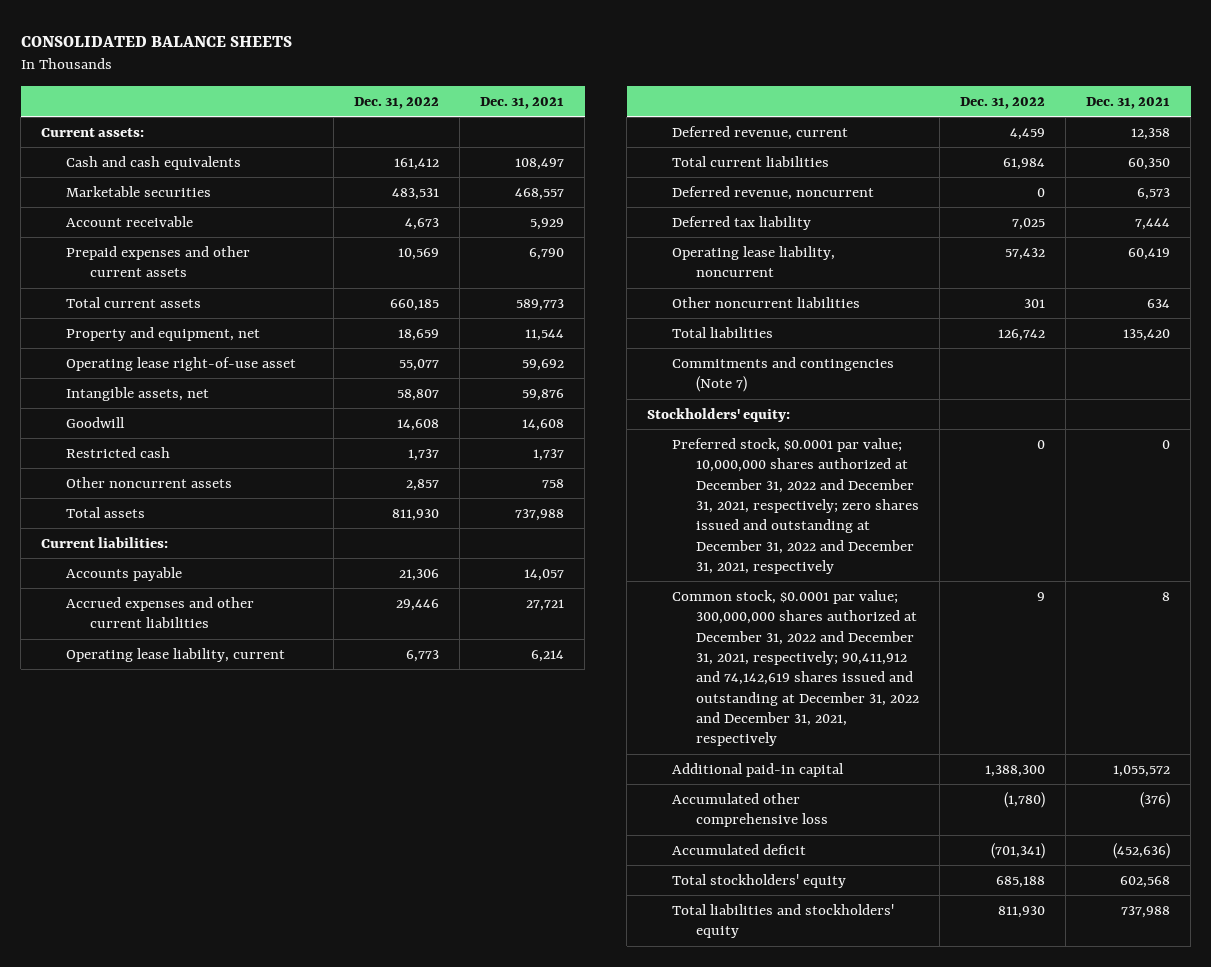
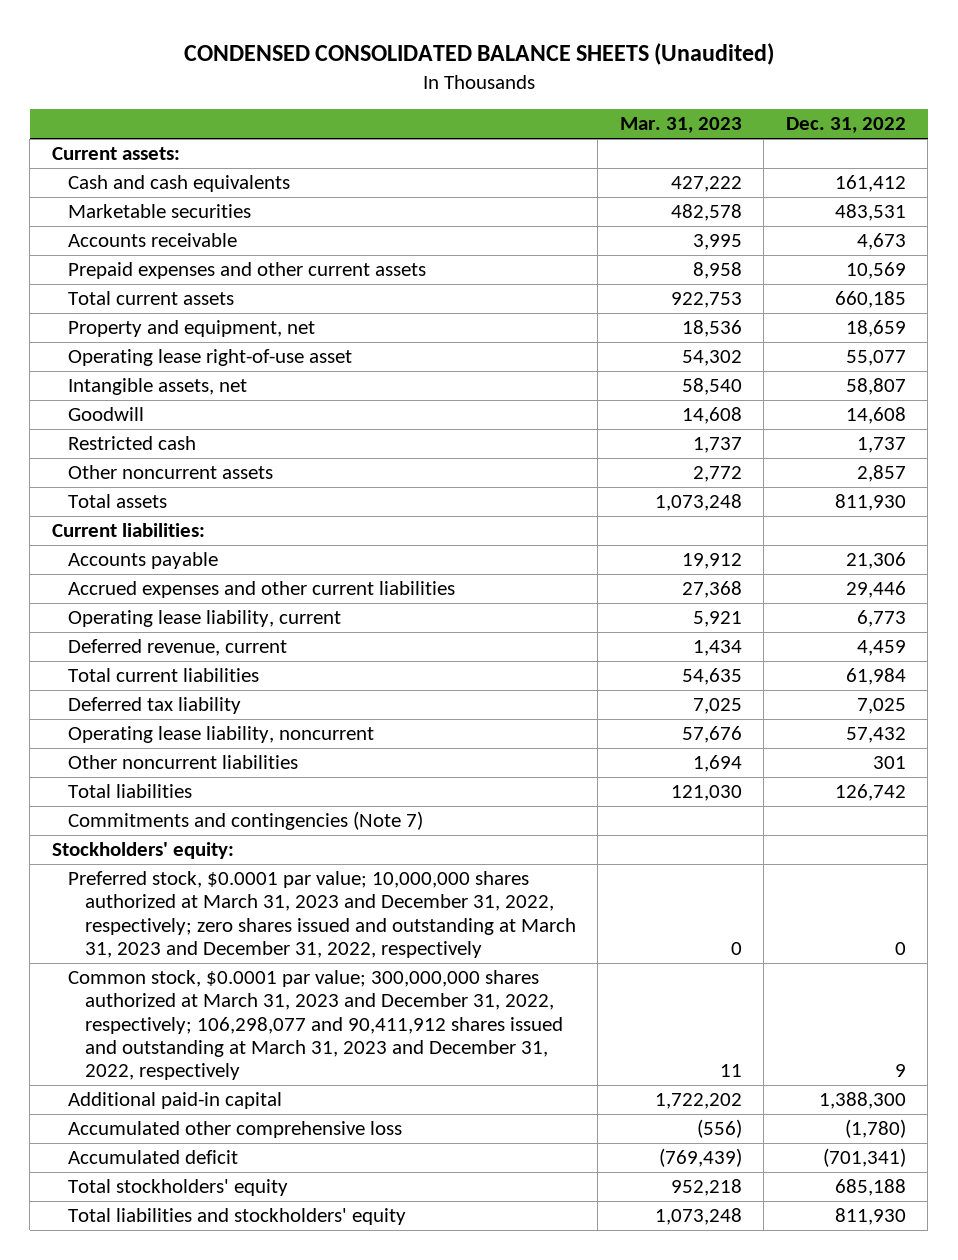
[20,35,292,47] CONSOLIDATED BALANCE SHEETS -> [183,43,774,66] CONDENSED CONSOLIDATED BALANCE SHEETS (Unaudited)
[480,96,565,109] Dec. 31, 2021 -> none
none -> [619,117,742,134] Mar. 31, 2023
[65,215,193,227] Account receivable -> [68,233,238,248] Accounts receivable
[671,185,874,200] Deferred revenue, noncurrent -> none
[671,437,920,574] Preferred stock, $0.0001 par value; 10,000,000 shares authorized at December 31, 2022 and December 31, 2021, respectively; zero shares issued and outstanding at December 31, 2022 and December 31, 2021, respectively -> [68,871,576,959] Preferred stock, $0.0001 par value; 10,000,000 shares authorized at March 31, 2023 and December 31, 2022, respectively; zero shares issued and outstanding at March 31, 2023 and December 31, 2022, respectively
[671,589,920,747] Common stock, $0.0001 par value; 300,000,000 shares authorized at December 31, 2022 and December 31, 2021, respectively; 90,411,912 and 74,142,619 shares issued and outstanding at December 31, 2022 and December 31, 2021, respectively -> [68,970,563,1081] Common stock, $0.0001 par value; 300,000,000 shares authorized at March 31, 2023 and December 31, 2022, respectively; 106,298,077 and 90,411,912 shares issued and outstanding at March 31, 2023 and December 31, 2022, respectively

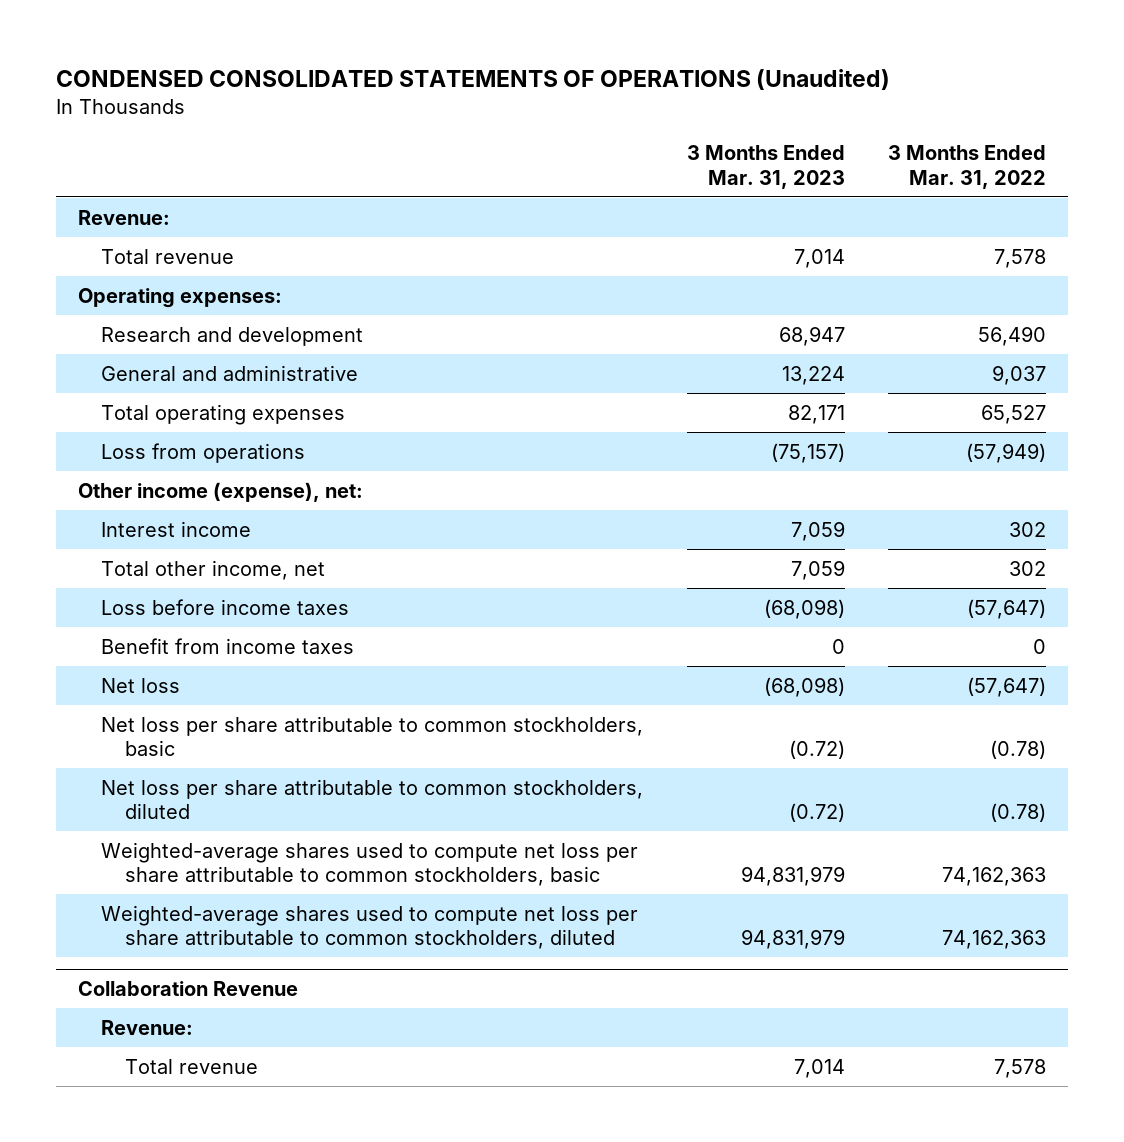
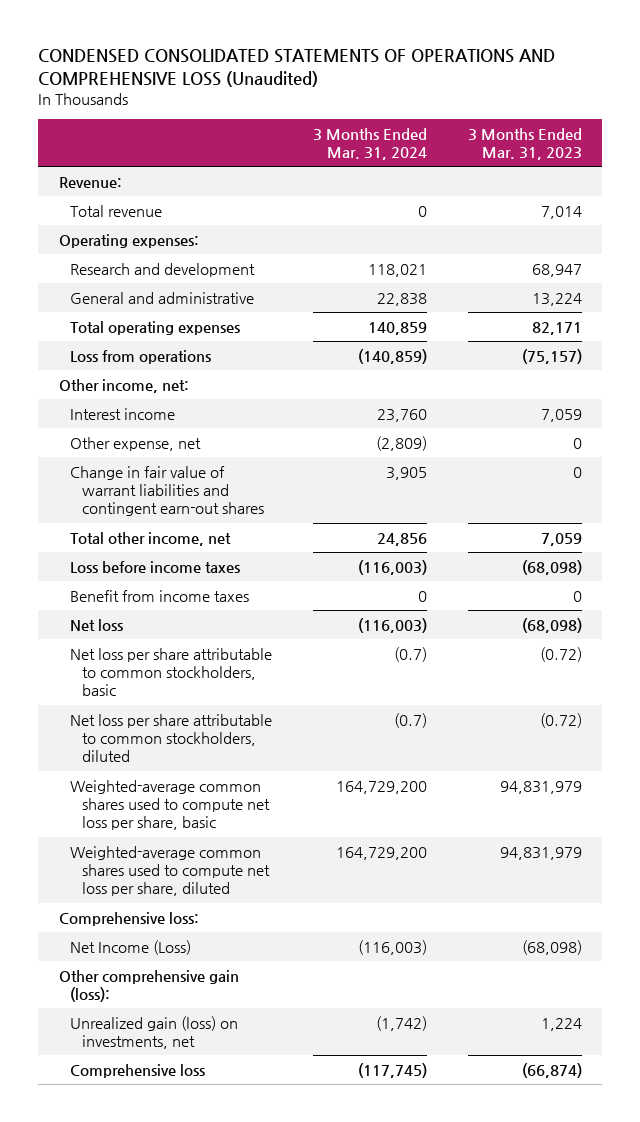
[55,68,890,90] CONDENSED CONSOLIDATED STATEMENTS OF OPERATIONS (Unaudited) -> [38,49,556,88] CONDENSED CONSOLIDATED STATEMENTS OF OPERATIONS AND COMPREHENSIVE LOSS (Unaudited)
[888,145,1047,189] 3 Months Ended Mar. 31, 2022 -> none
none -> [313,127,428,160] 3 Months Ended Mar. 31, 2024
[77,481,363,502] Other income (expense), net: -> [58,378,189,393] Other income, net:
none -> [70,436,202,451] Other expense, net
none -> [70,465,265,517] Change in fair value of warrant liabilities and contingent earn-out shares
[77,980,298,996] Collaboration Revenue -> none
[101,1019,194,1035] Revenue: -> none
[124,1058,258,1074] Total revenue -> none
[101,841,639,887] Weighted-average shares used to compute net loss per share attributable to common stockholders, basic -> [70,779,271,831] Weighted-average common shares used to compute net loss per share, basic
[101,904,639,950] Weighted-average shares used to compute net loss per share attributable to common stockholders, diluted -> [70,845,271,897] Weighted-average common shares used to compute net loss per share, diluted
none -> [58,911,199,926] Comprehensive loss:
none -> [70,939,192,955] Net Income (Loss)
none -> [58,969,239,1002] Other comprehensive gain (loss):
none -> [70,1015,239,1049] Unrealized gain (loss) on investments, net
none -> [70,1063,206,1078] Comprehensive loss

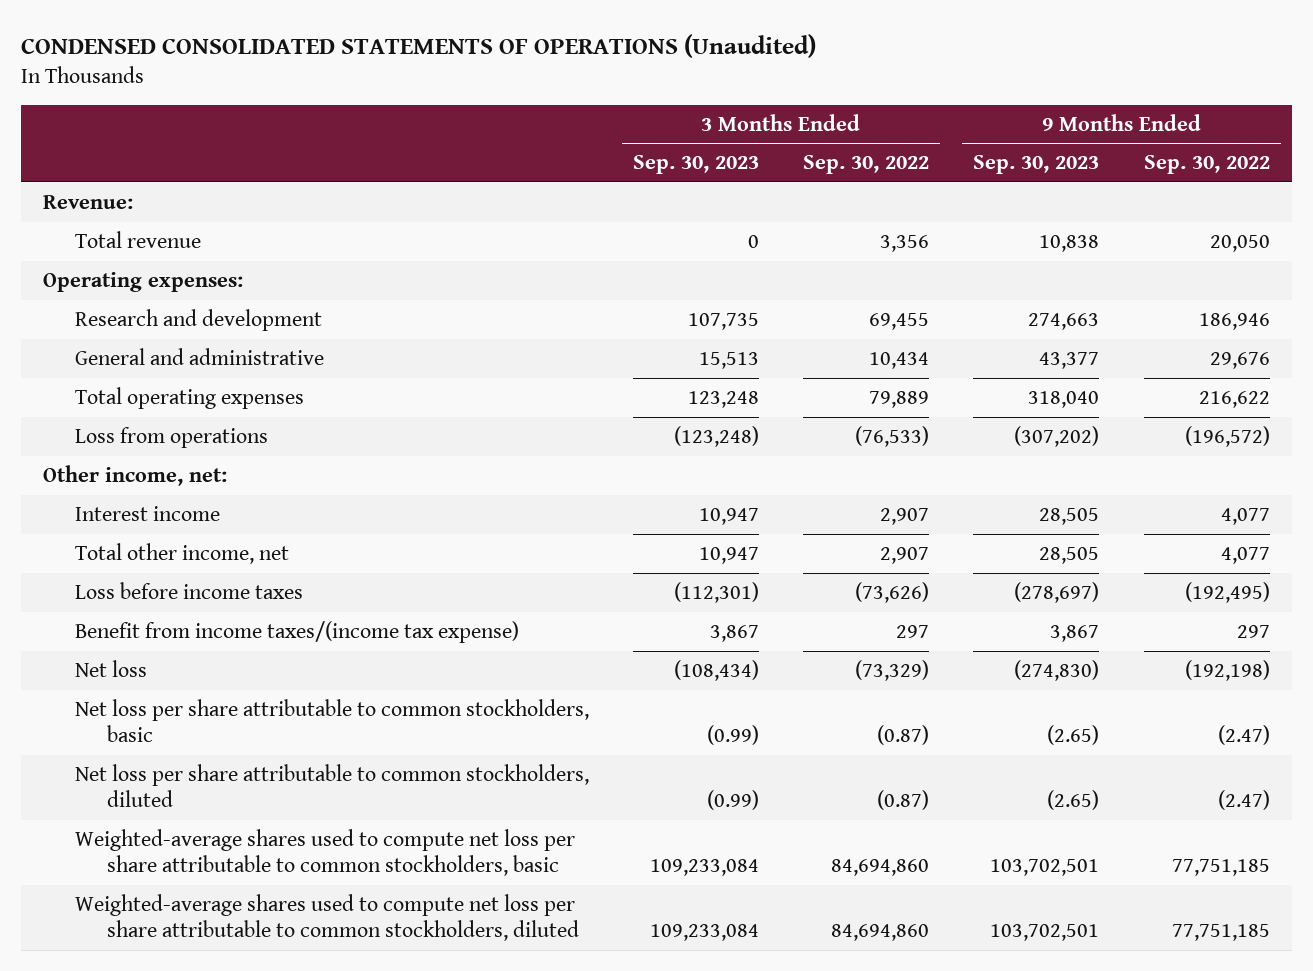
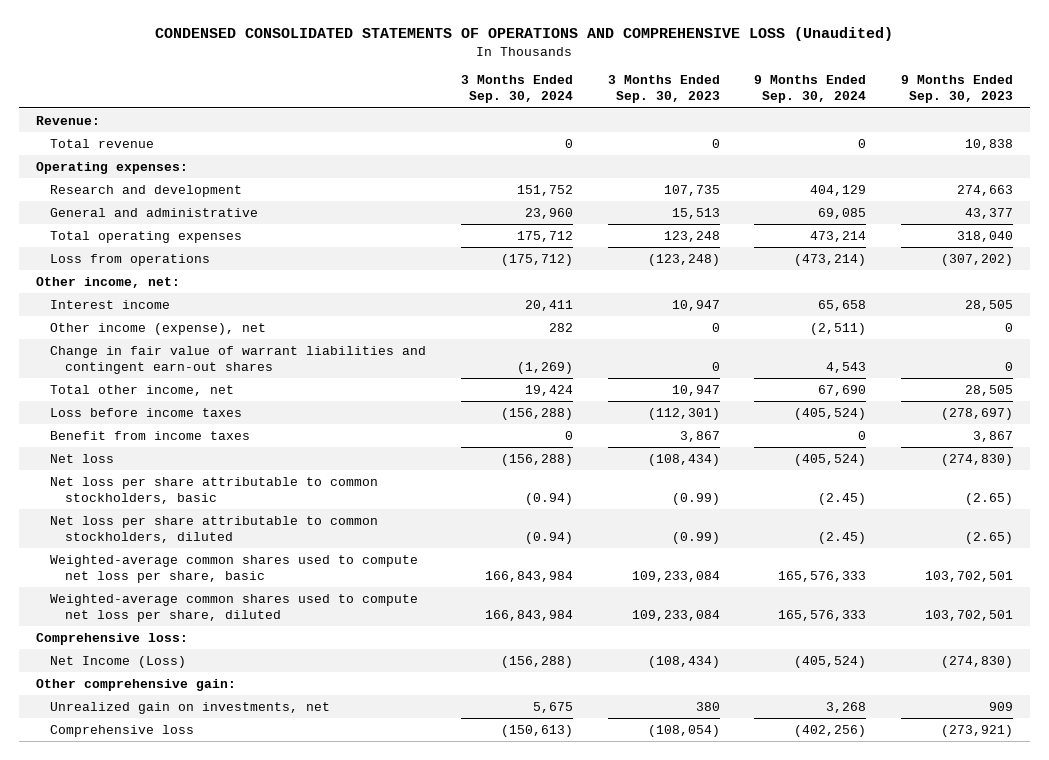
[20,34,816,59] CONDENSED CONSOLIDATED STATEMENTS OF OPERATIONS (Unaudited) -> [155,27,894,42] CONDENSED CONSOLIDATED STATEMENTS OF OPERATIONS AND COMPREHENSIVE LOSS (Unaudited)
[803,155,930,175] Sep. 30, 2022 -> none
[1143,155,1270,175] Sep. 30, 2022 -> none
none -> [461,75,574,104] 3 Months Ended Sep. 30, 2024
none -> [754,75,867,104] 9 Months Ended Sep. 30, 2024
none -> [50,322,267,335] Other income (expense), net
none -> [50,345,427,374] Change in fair value of warrant liabilities and contingent earn-out shares
[74,620,519,643] Benefit from income taxes/(income tax expense) -> [50,430,251,440] Benefit from income taxes
[74,828,575,877] Weighted-average shares used to compute net loss per share attributable to common stockholders, basic -> [50,554,419,583] Weighted-average common shares used to compute net loss per share, basic
[74,893,579,942] Weighted-average shares used to compute net loss per share attributable to common stockholders, diluted -> [50,593,419,622] Weighted-average common shares used to compute net loss per share, diluted
none -> [35,632,188,645] Comprehensive loss:
none -> [50,655,187,668] Net Income (Loss)
none -> [35,678,236,691] Other comprehensive gain:
none -> [50,701,331,714] Unrealized gain on investments, net
none -> [50,724,195,737] Comprehensive loss

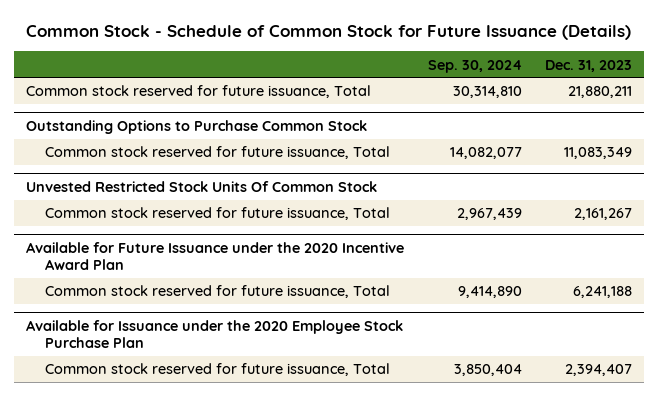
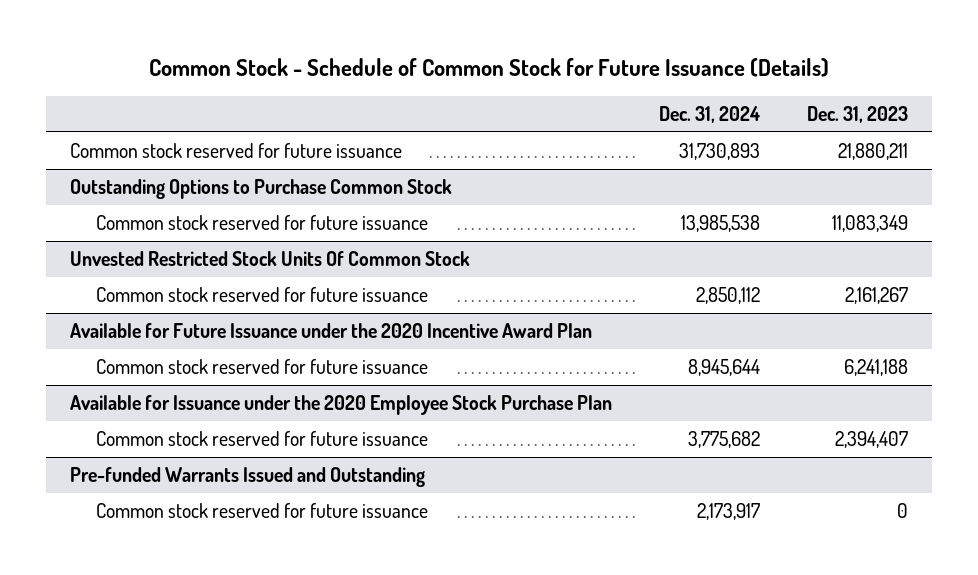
[427,59,522,73] Sep. 30, 2024 -> none
none -> [658,105,760,123] Dec. 31, 2024
[25,85,371,99] Common stock reserved for future issuance, Total -> [69,143,402,159] Common stock reserved for future issuance
[44,146,390,160] Common stock reserved for future issuance, Total -> [95,215,428,231] Common stock reserved for future issuance
[44,207,390,221] Common stock reserved for future issuance, Total -> [95,287,428,303] Common stock reserved for future issuance
[44,285,390,299] Common stock reserved for future issuance, Total -> [95,359,428,375] Common stock reserved for future issuance
[44,363,390,377] Common stock reserved for future issuance, Total -> [95,431,428,447] Common stock reserved for future issuance
none -> [69,467,425,488] Pre-funded Warrants Issued and Outstanding
none -> [95,503,428,519] Common stock reserved for future issuance

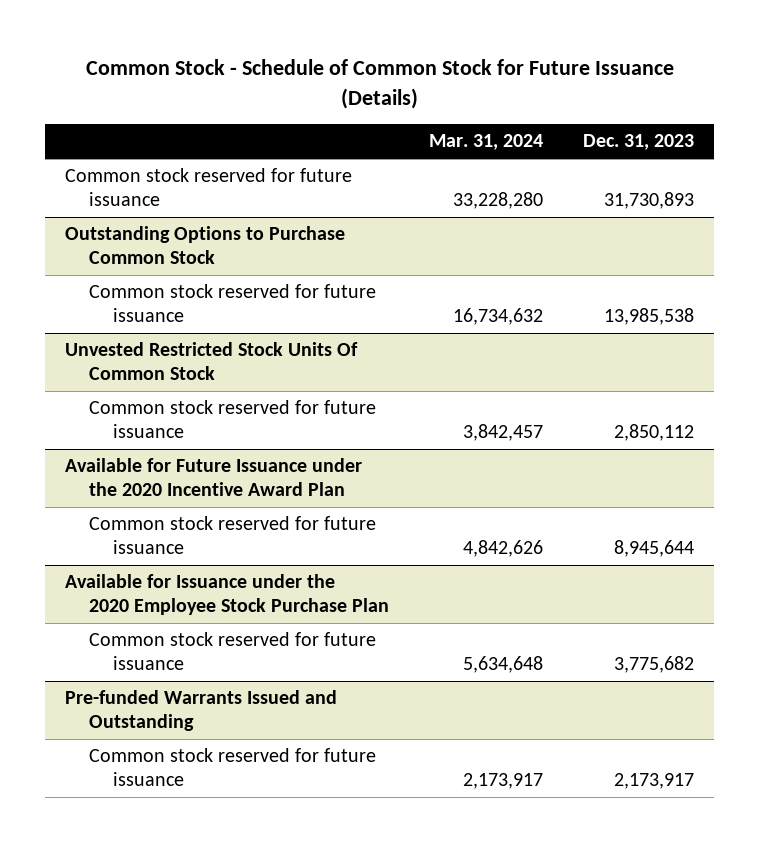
[658,105,760,123] Dec. 31, 2024 -> none
none -> [429,134,544,151] Mar. 31, 2024
[838,143,909,161] 21,880,211 -> [604,192,695,210] 31,730,893
[832,215,909,233] 11,083,349 -> [604,308,695,326] 13,985,538
[845,287,909,305] 2,161,267 -> [614,424,695,442] 2,850,112
[844,359,909,377] 6,241,188 -> [614,540,695,558] 8,945,644
[835,431,909,449] 2,394,407 -> [614,656,695,674] 3,775,682
[897,503,909,519] 0 -> [614,773,695,790] 2,173,917

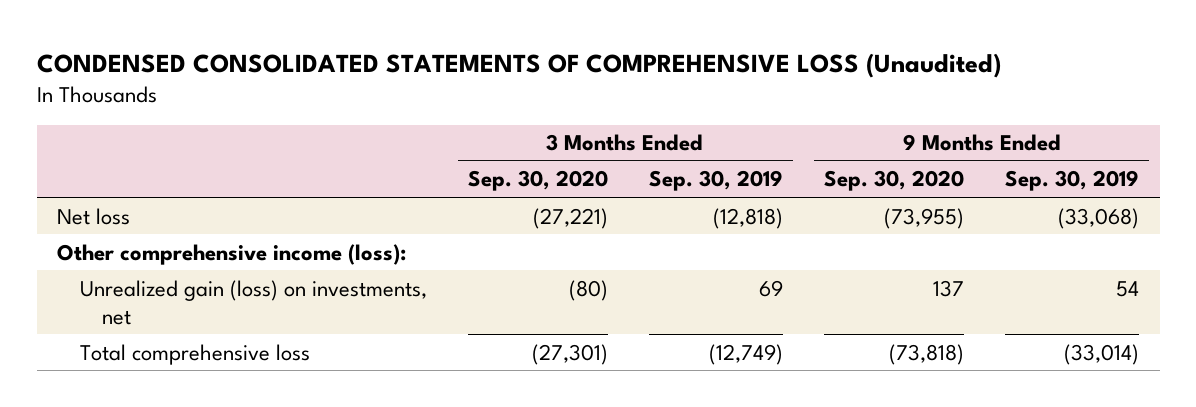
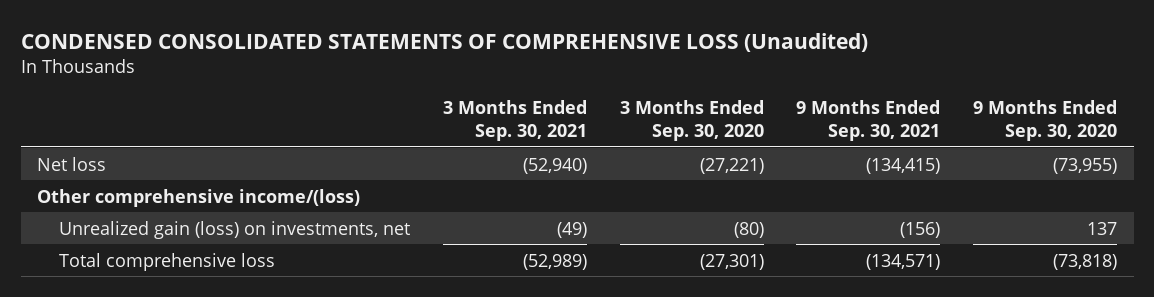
[648,170,783,192] Sep. 30, 2019 -> none
[1005,170,1140,192] Sep. 30, 2019 -> none
none -> [442,100,587,142] 3 Months Ended Sep. 30, 2021
none -> [796,100,941,142] 9 Months Ended Sep. 30, 2021
[57,243,407,265] Other comprehensive income (loss): -> [37,188,361,207] Other comprehensive income/(loss)

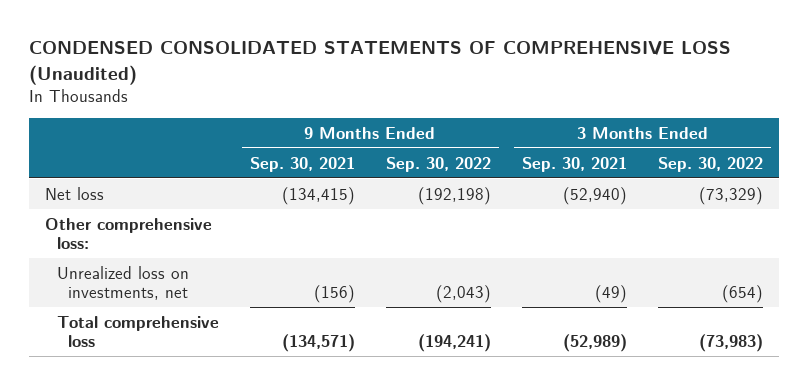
[619,100,764,142] 3 Months Ended Sep. 30, 2020 -> none
[973,100,1118,142] 9 Months Ended Sep. 30, 2020 -> none
none -> [385,156,491,172] Sep. 30, 2022
none -> [658,156,764,172] Sep. 30, 2022
[37,188,361,207] Other comprehensive income/(loss) -> [44,217,212,249] Other comprehensive loss:
[58,220,410,239] Unrealized gain (loss) on investments, net -> [56,265,189,300] Unrealized loss on investments, net

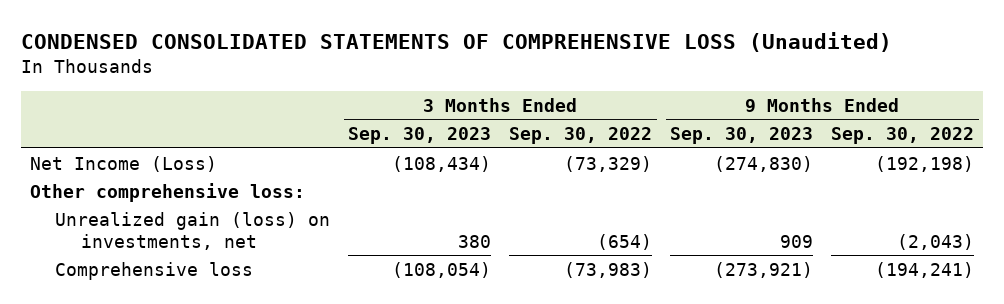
[249,156,355,172] Sep. 30, 2021 -> none
[521,156,627,172] Sep. 30, 2021 -> none
none -> [348,127,492,145] Sep. 30, 2023
none -> [670,127,814,145] Sep. 30, 2023
[44,186,104,200] Net loss -> [29,155,217,172] Net Income (Loss)
[56,265,189,300] Unrealized loss on investments, net -> [55,211,331,250] Unrealized gain (loss) on investments, net
[56,315,219,347] Total comprehensive loss -> [55,261,254,280] Comprehensive loss

